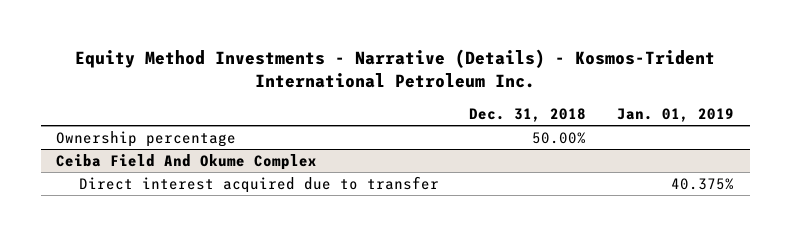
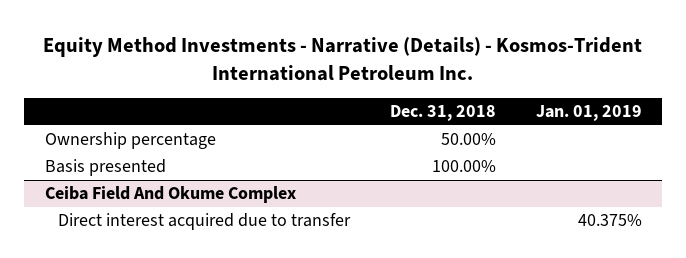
none -> [44,159,166,177] Basis presented

